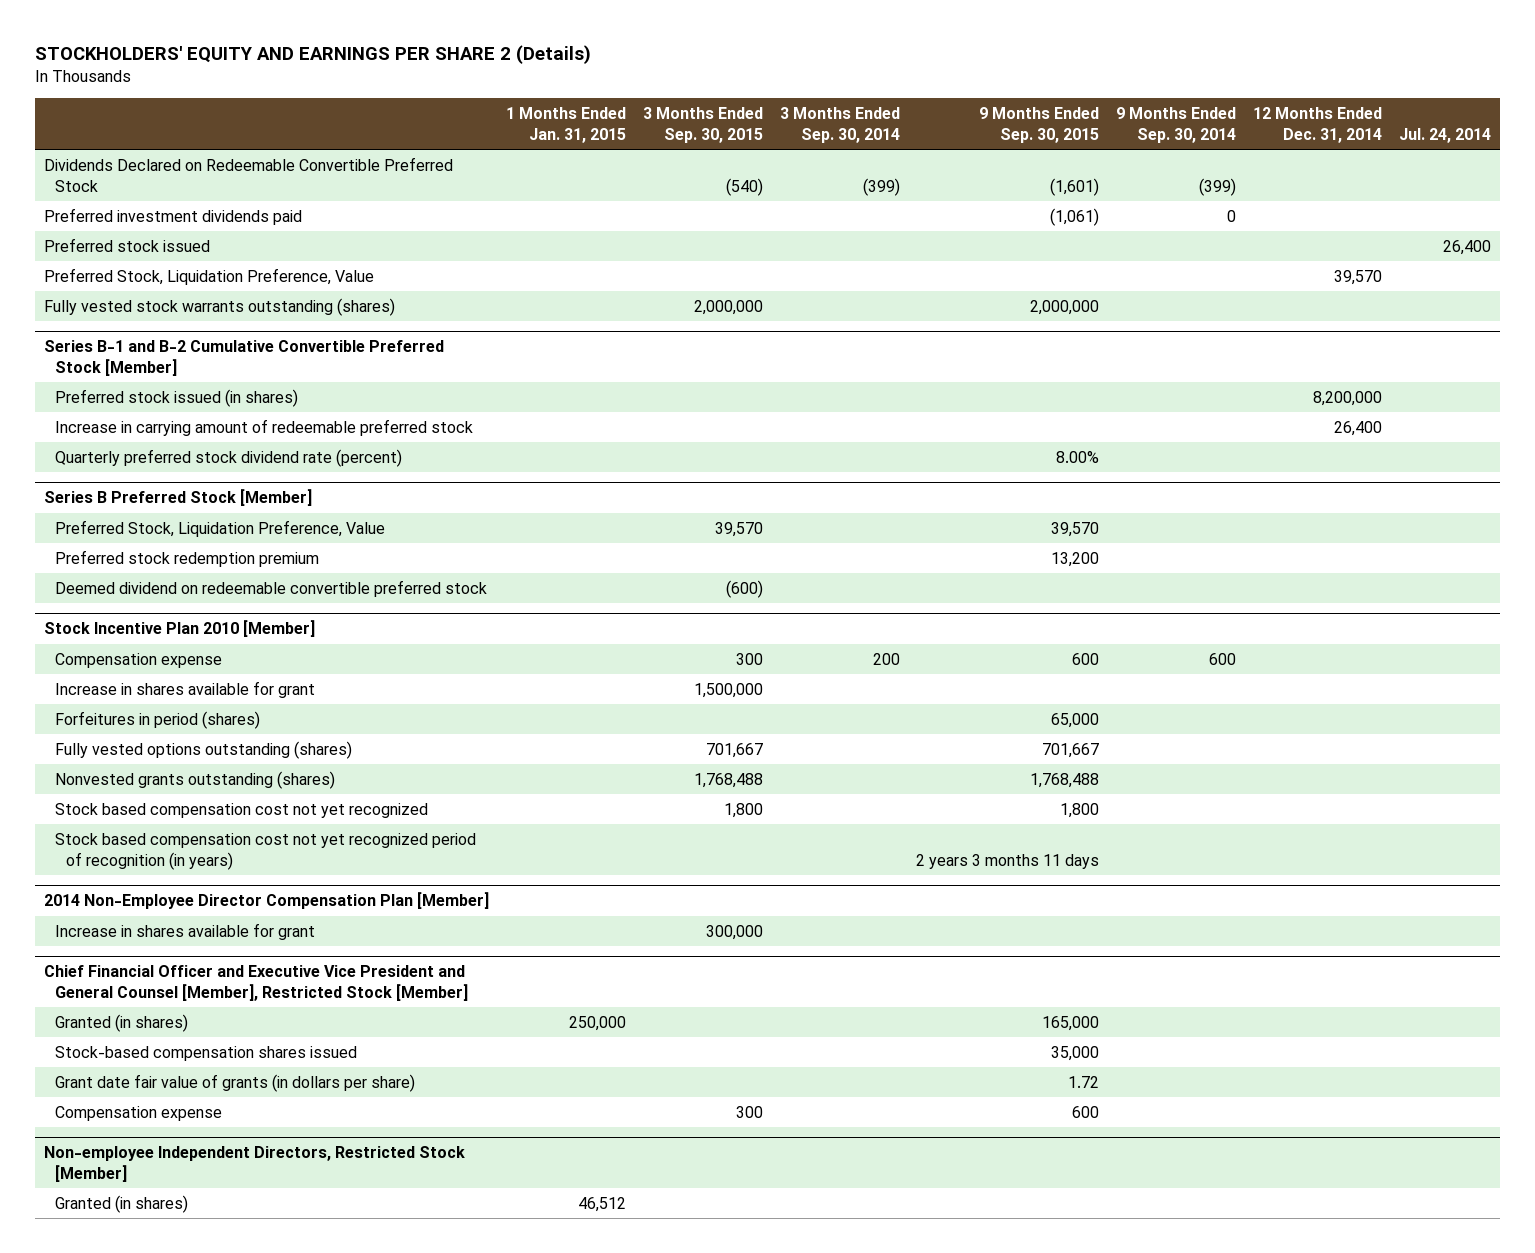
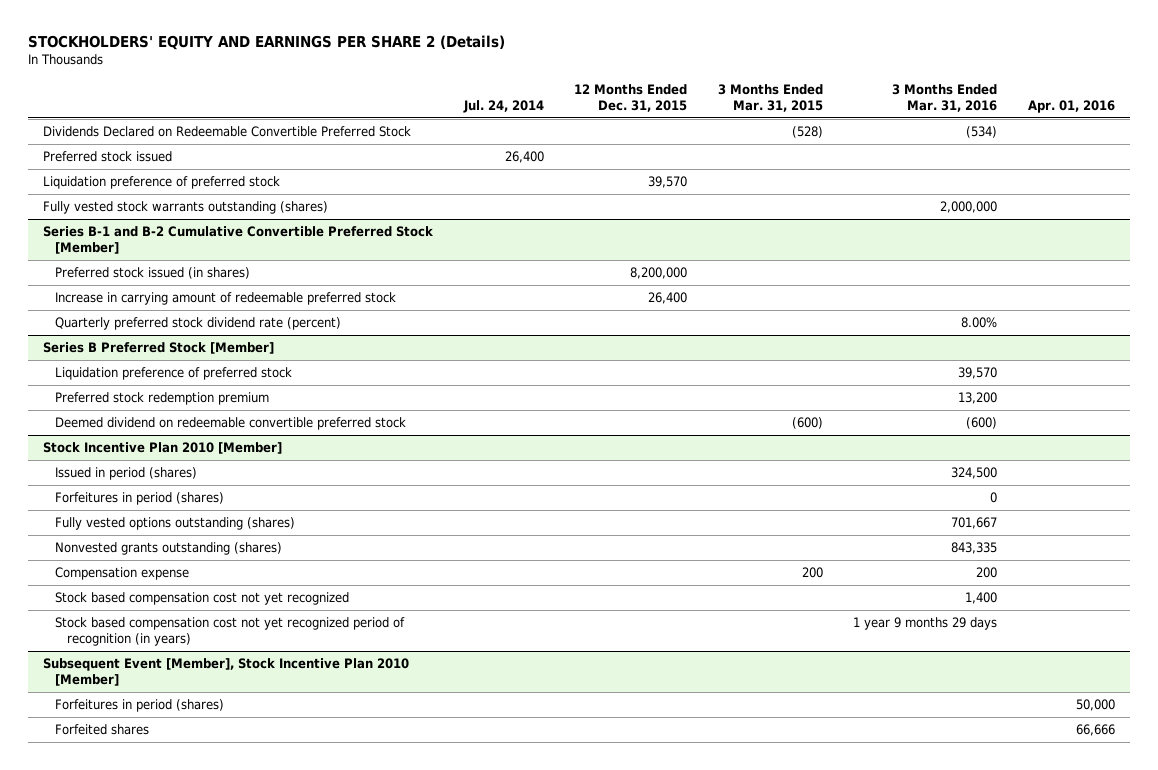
[505,107,626,143] 1 Months Ended Jan. 31, 2015 -> none
[642,107,763,143] 3 Months Ended Sep. 30, 2015 -> none
[779,107,900,143] 3 Months Ended Sep. 30, 2014 -> none
[979,107,1100,143] 9 Months Ended Sep. 30, 2015 -> none
[1116,107,1237,143] 9 Months Ended Sep. 30, 2014 -> none
[1253,107,1383,143] 12 Months Ended Dec. 31, 2014 -> none
none -> [574,84,688,112] 12 Months Ended Dec. 31, 2015
none -> [717,84,823,112] 3 Months Ended Mar. 31, 2015
none -> [892,84,998,112] 3 Months Ended Mar. 31, 2016
none -> [1027,99,1115,113] Apr. 01, 2016
[43,207,302,225] Preferred investment dividends paid -> none
[43,267,374,285] Preferred Stock, Liquidation Preference, Value -> [42,176,280,190] Liquidation preference of preferred stock
[54,519,385,537] Preferred Stock, Liquidation Preference, Value -> [54,367,292,381] Liquidation preference of preferred stock
[54,680,315,698] Increase in shares available for grant -> none
none -> [54,467,197,481] Issued in period (shares)
[54,652,222,668] Compensation expense -> [54,567,189,581] Compensation expense
[43,892,489,910] 2014 Non-Employee Director Compensation Plan [Member] -> none
[54,922,315,940] Increase in shares available for grant -> none
[43,965,468,1002] Chief Financial Officer and Executive Vice President and General Counsel [Member], Restricted Stock [Member] -> none
[54,1013,188,1032] Granted (in shares) -> none
[54,1045,357,1061] Stock-based compensation shares issued -> none
[54,1073,415,1092] Grant date fair value of grants (in dollars per share) -> none
[54,1105,222,1121] Compensation expense -> none
[43,1146,465,1183] Non-employee Independent Directors, Restricted Stock [Member] -> none
[54,1194,188,1213] Granted (in shares) -> none
none -> [42,658,409,686] Subsequent Event [Member], Stock Incentive Plan 2010 [Member]
none -> [54,699,224,713] Forfeitures in period (shares)
none -> [54,724,149,736] Forfeited shares

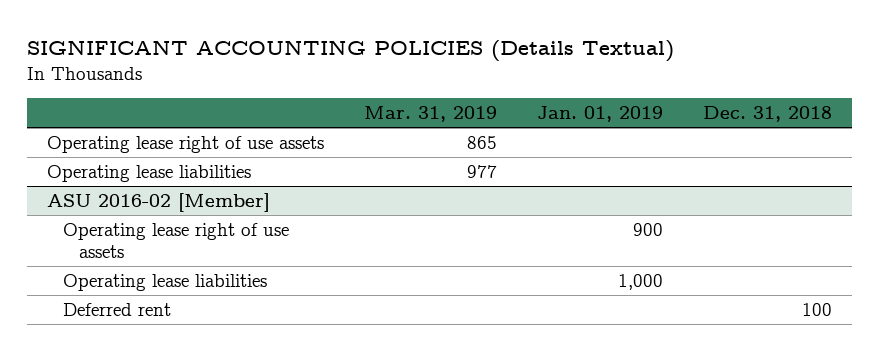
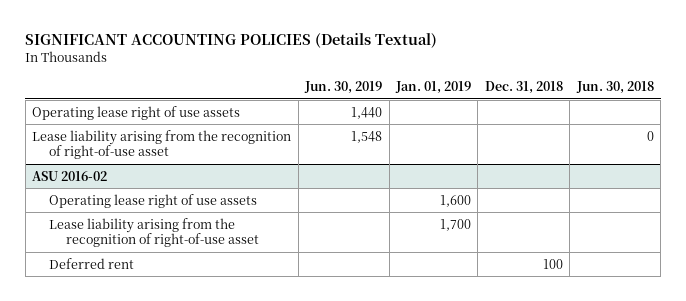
[363,105,497,122] Mar. 31, 2019 -> none
none -> [304,81,383,95] Jun. 30, 2019
none -> [575,81,654,95] Jun. 30, 2018
[62,273,267,291] Operating lease liabilities -> none
[46,164,251,182] Operating lease liabilities -> [32,129,292,160] Lease liability arising from the recognition of right-of-use asset
[46,192,270,212] ASU 2016-02 [Member] -> [32,170,108,181] ASU 2016-02
[633,222,664,236] 900 -> [440,194,472,207] 1,600
none -> [49,217,260,248] Lease liability arising from the recognition of right-of-use asset

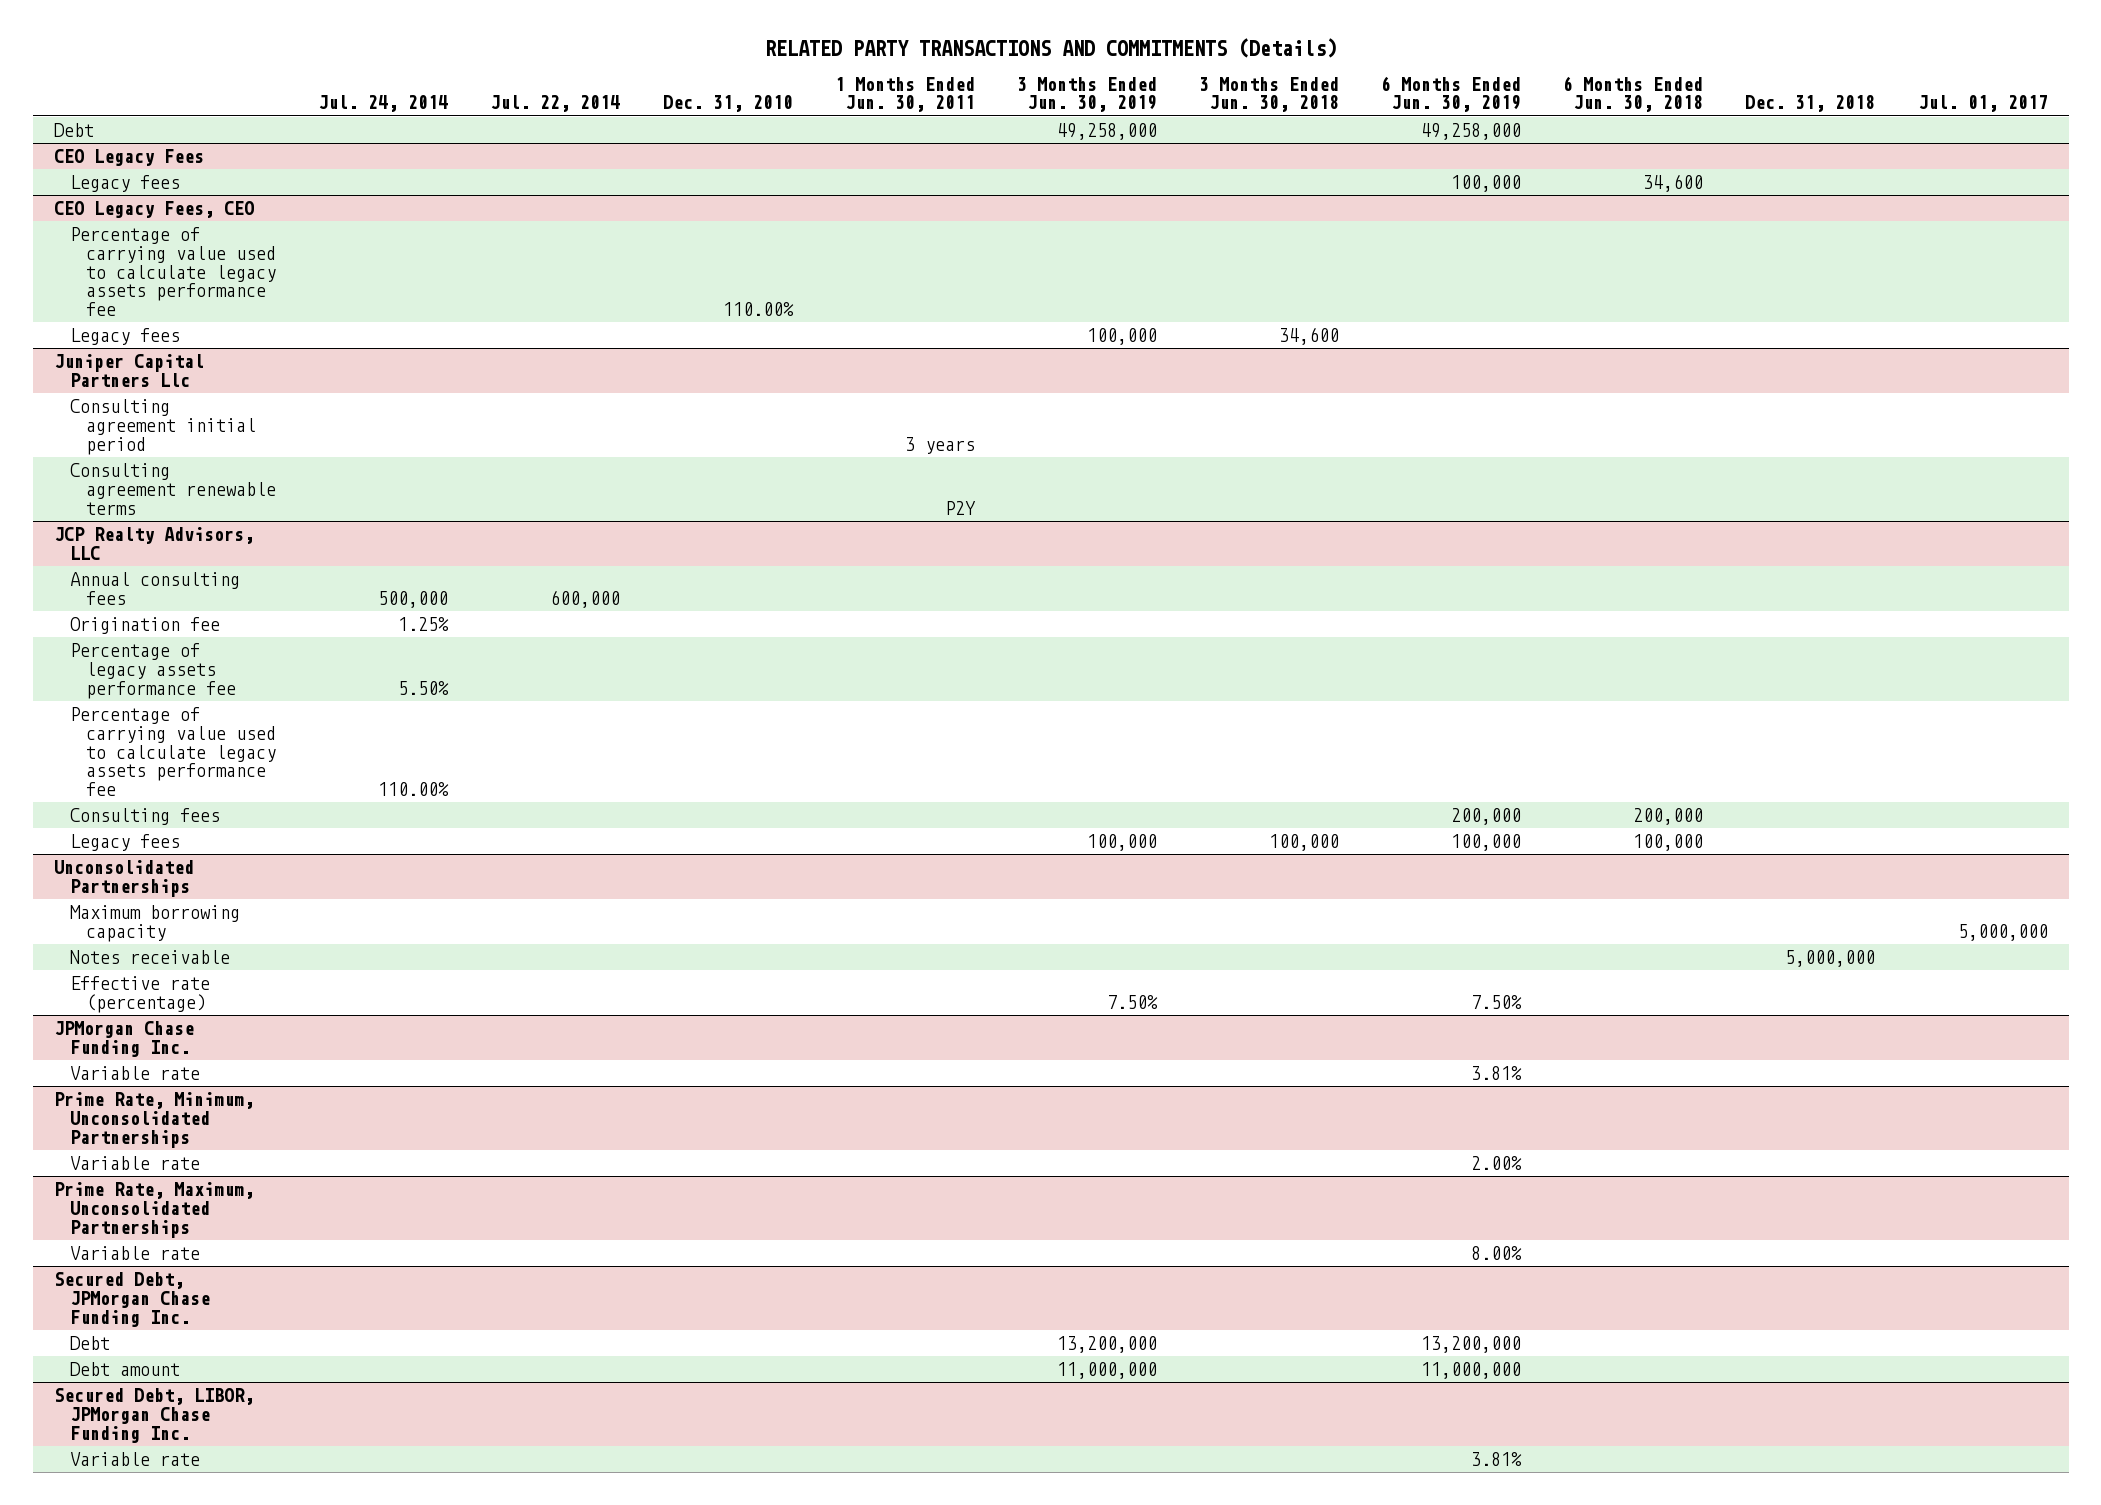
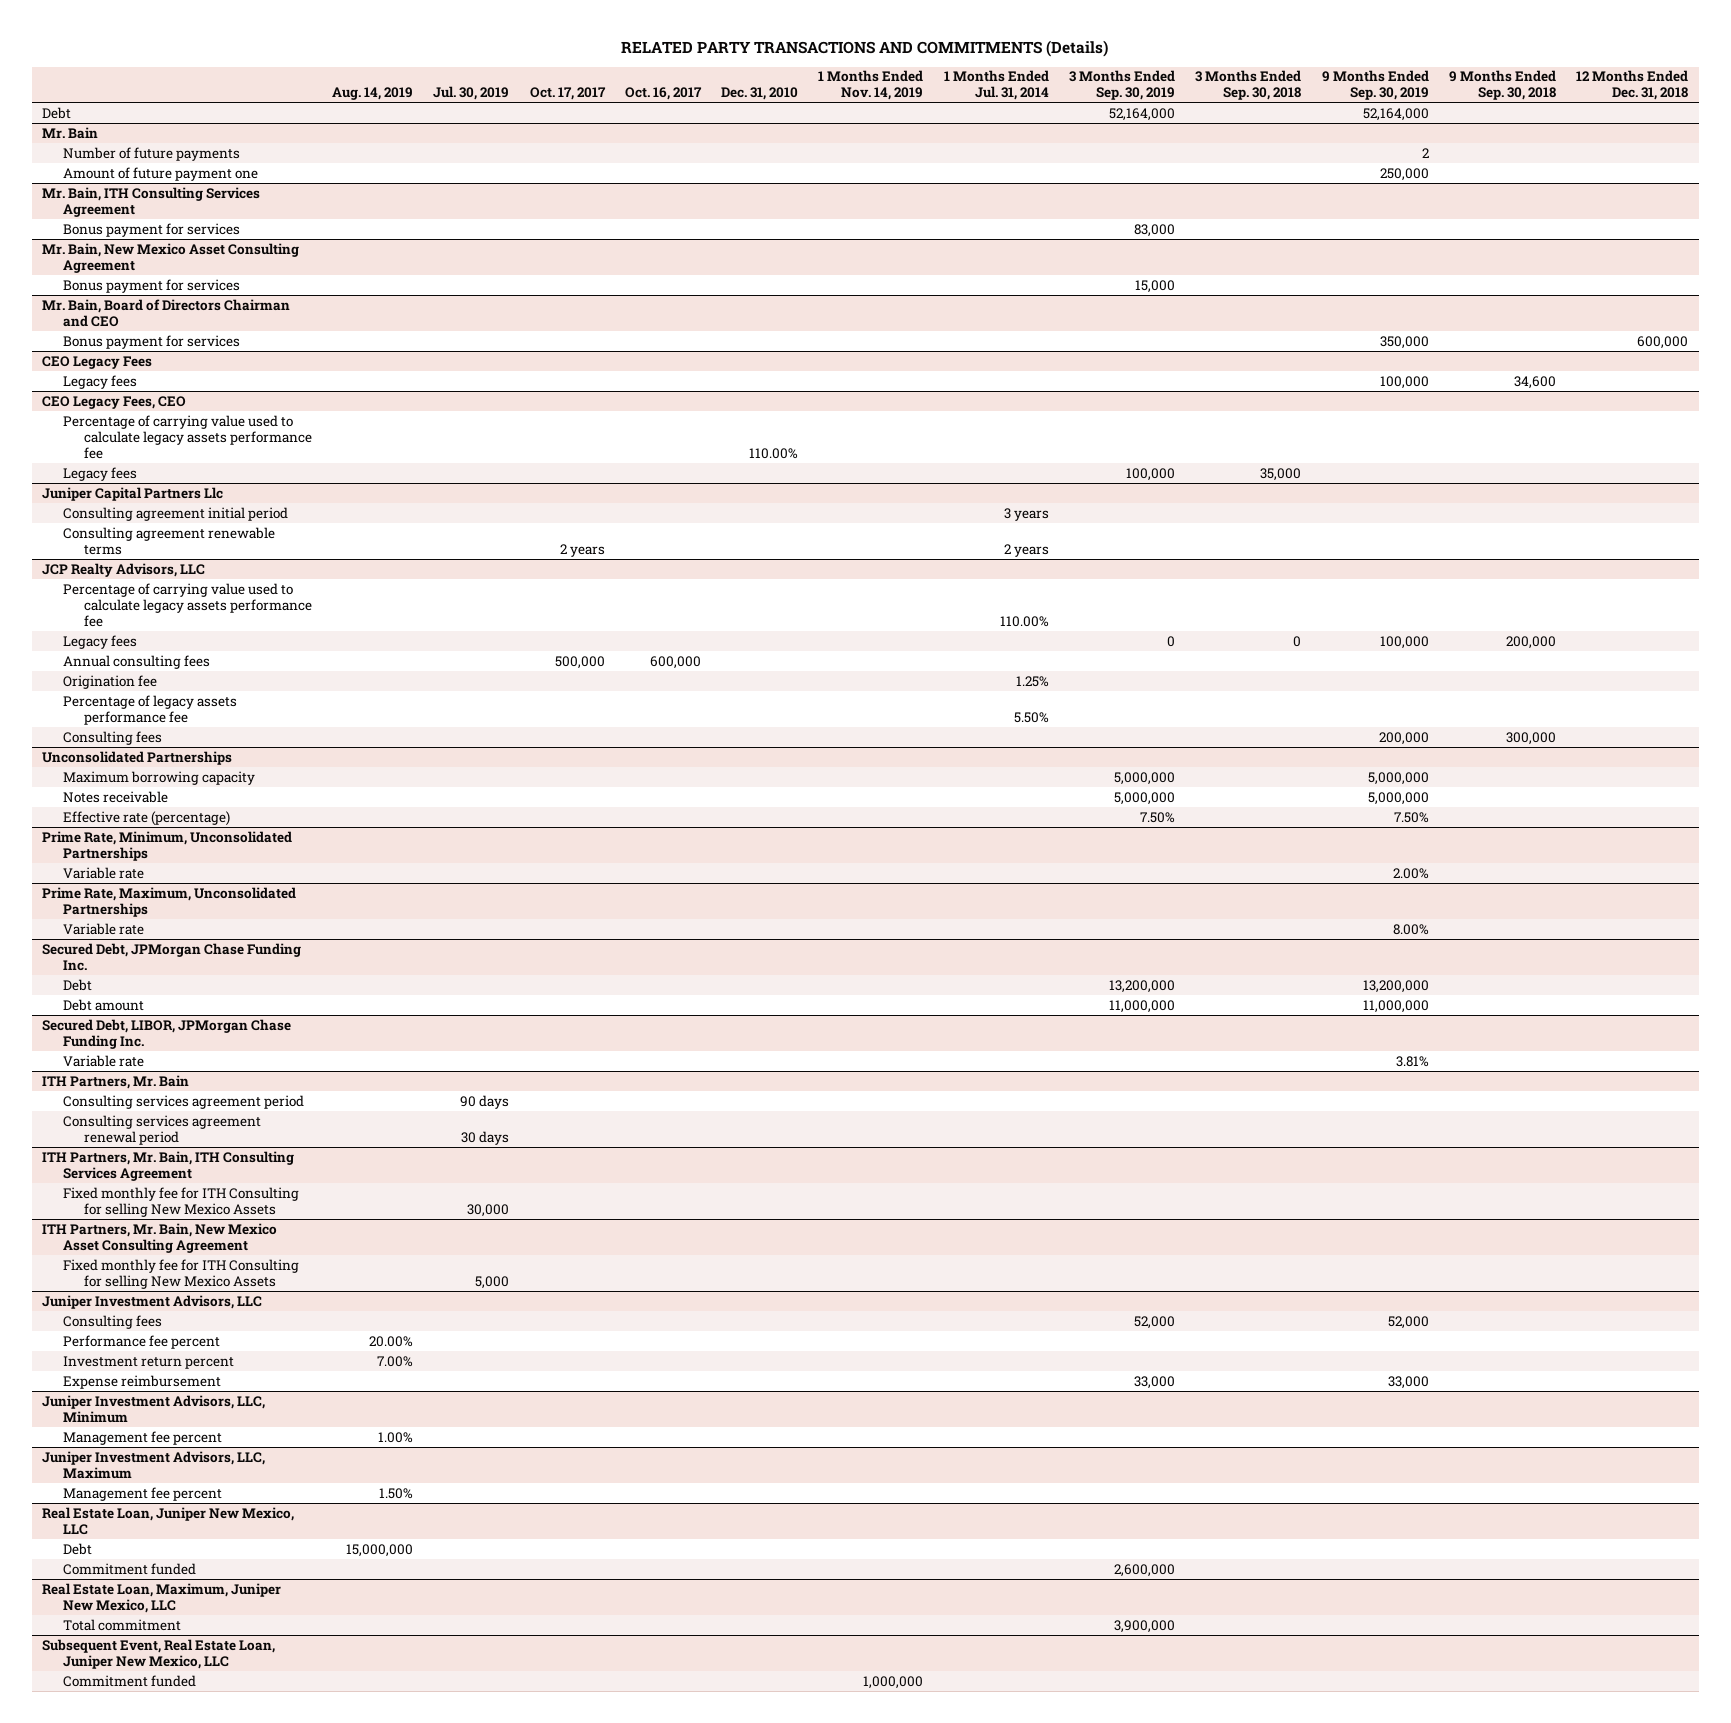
[318,95,449,113] Jul. 24, 2014 -> none
[490,95,621,113] Jul. 22, 2014 -> none
[834,76,975,113] 1 Months Ended Jun. 30, 2011 -> none
[1016,76,1157,113] 3 Months Ended Jun. 30, 2019 -> none
[1198,76,1339,113] 3 Months Ended Jun. 30, 2018 -> none
[1381,75,1522,113] 6 Months Ended Jun. 30, 2019 -> none
[1563,75,1704,113] 6 Months Ended Jun. 30, 2018 -> none
[1745,95,1876,113] Dec. 31, 2018 -> none
[1917,95,2048,113] Jul. 01, 2017 -> none
none -> [331,87,413,101] Aug. 14, 2019
none -> [433,86,510,101] Jul. 30, 2019
none -> [529,87,606,101] Oct. 17, 2017
none -> [624,87,702,101] Oct. 16, 2017
none -> [818,70,924,101] 1 Months Ended Nov. 14, 2019
none -> [943,70,1049,101] 1 Months Ended Jul. 31, 2014
none -> [1069,70,1176,101] 3 Months Ended Sep. 30, 2019
none -> [1195,70,1302,101] 3 Months Ended Sep. 30, 2018
none -> [1321,70,1429,101] 9 Months Ended Sep. 30, 2019
none -> [1449,70,1557,101] 9 Months Ended Sep. 30, 2018
none -> [1576,70,1689,101] 12 Months Ended Dec. 31, 2018
none -> [42,126,99,139] Mr. Bain
none -> [62,146,240,161] Number of future payments
none -> [62,166,258,181] Amount of future payment one
none -> [42,186,261,217] Mr. Bain, ITH Consulting Services Agreement
none -> [62,222,240,237] Bonus payment for services
none -> [42,242,300,273] Mr. Bain, New Mexico Asset Consulting Agreement
none -> [62,278,240,293] Bonus payment for services
none -> [42,298,291,327] Mr. Bain, Board of Directors Chairman and CEO
none -> [62,334,240,349] Bonus payment for services
[69,706,277,797] Percentage of carrying value used to calculate legacy assets performance fee -> [62,582,312,627] Percentage of carrying value used to calculate legacy assets performance fee
[69,833,180,851] Legacy fees -> [62,634,137,649] Legacy fees
[53,1020,194,1057] JPMorgan Chase Funding Inc. -> none
[69,1065,200,1080] Variable rate -> none
none -> [42,1074,190,1089] ITH Partners, Mr. Bain
none -> [62,1094,304,1109] Consulting services agreement period
none -> [62,1114,261,1145] Consulting services agreement renewal period
none -> [42,1150,295,1181] ITH Partners, Mr. Bain, ITH Consulting Services Agreement
none -> [62,1186,299,1217] Fixed monthly fee for ITH Consulting for selling New Mexico Assets
none -> [42,1222,278,1253] ITH Partners, Mr. Bain, New Mexico Asset Consulting Agreement
none -> [62,1258,299,1289] Fixed monthly fee for ITH Consulting for selling New Mexico Assets
none -> [42,1294,263,1309] Juniper Investment Advisors, LLC
none -> [62,1314,162,1329] Consulting fees
none -> [62,1334,220,1349] Performance fee percent
none -> [62,1355,234,1369] Investment return percent
none -> [62,1374,221,1389] Expense reimbursement
none -> [42,1394,266,1423] Juniper Investment Advisors, LLC, Minimum
none -> [62,1430,222,1445] Management fee percent
none -> [42,1450,266,1479] Juniper Investment Advisors, LLC, Maximum
none -> [62,1486,222,1501] Management fee percent
none -> [42,1506,295,1535] Real Estate Loan, Juniper New Mexico, LLC
none -> [62,1542,92,1555] Debt
none -> [62,1562,196,1575] Commitment funded
none -> [42,1582,282,1613] Real Estate Loan, Maximum, Juniper New Mexico, LLC
none -> [62,1618,181,1631] Total commitment
none -> [42,1638,276,1669] Subsequent Event, Real Estate Loan, Juniper New Mexico, LLC
none -> [62,1674,196,1687] Commitment funded

